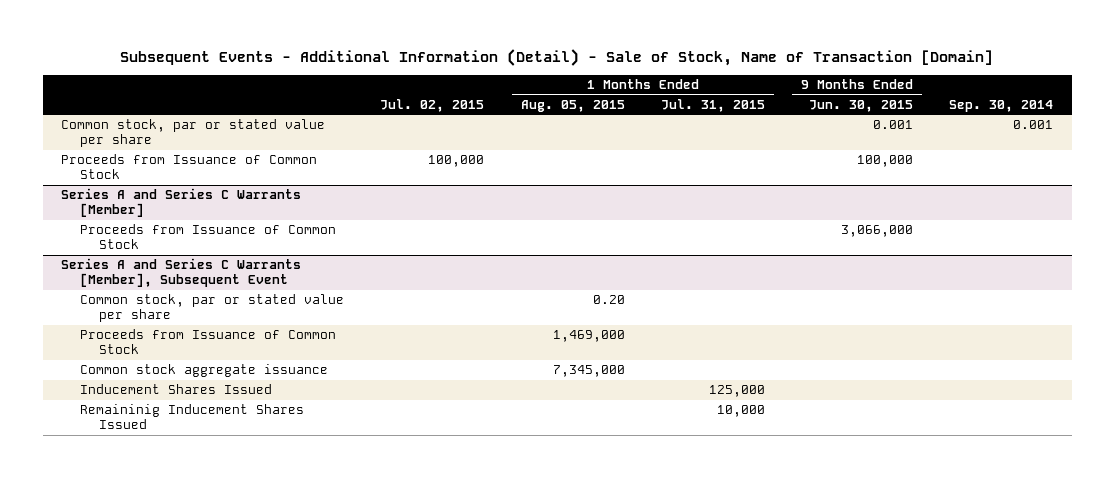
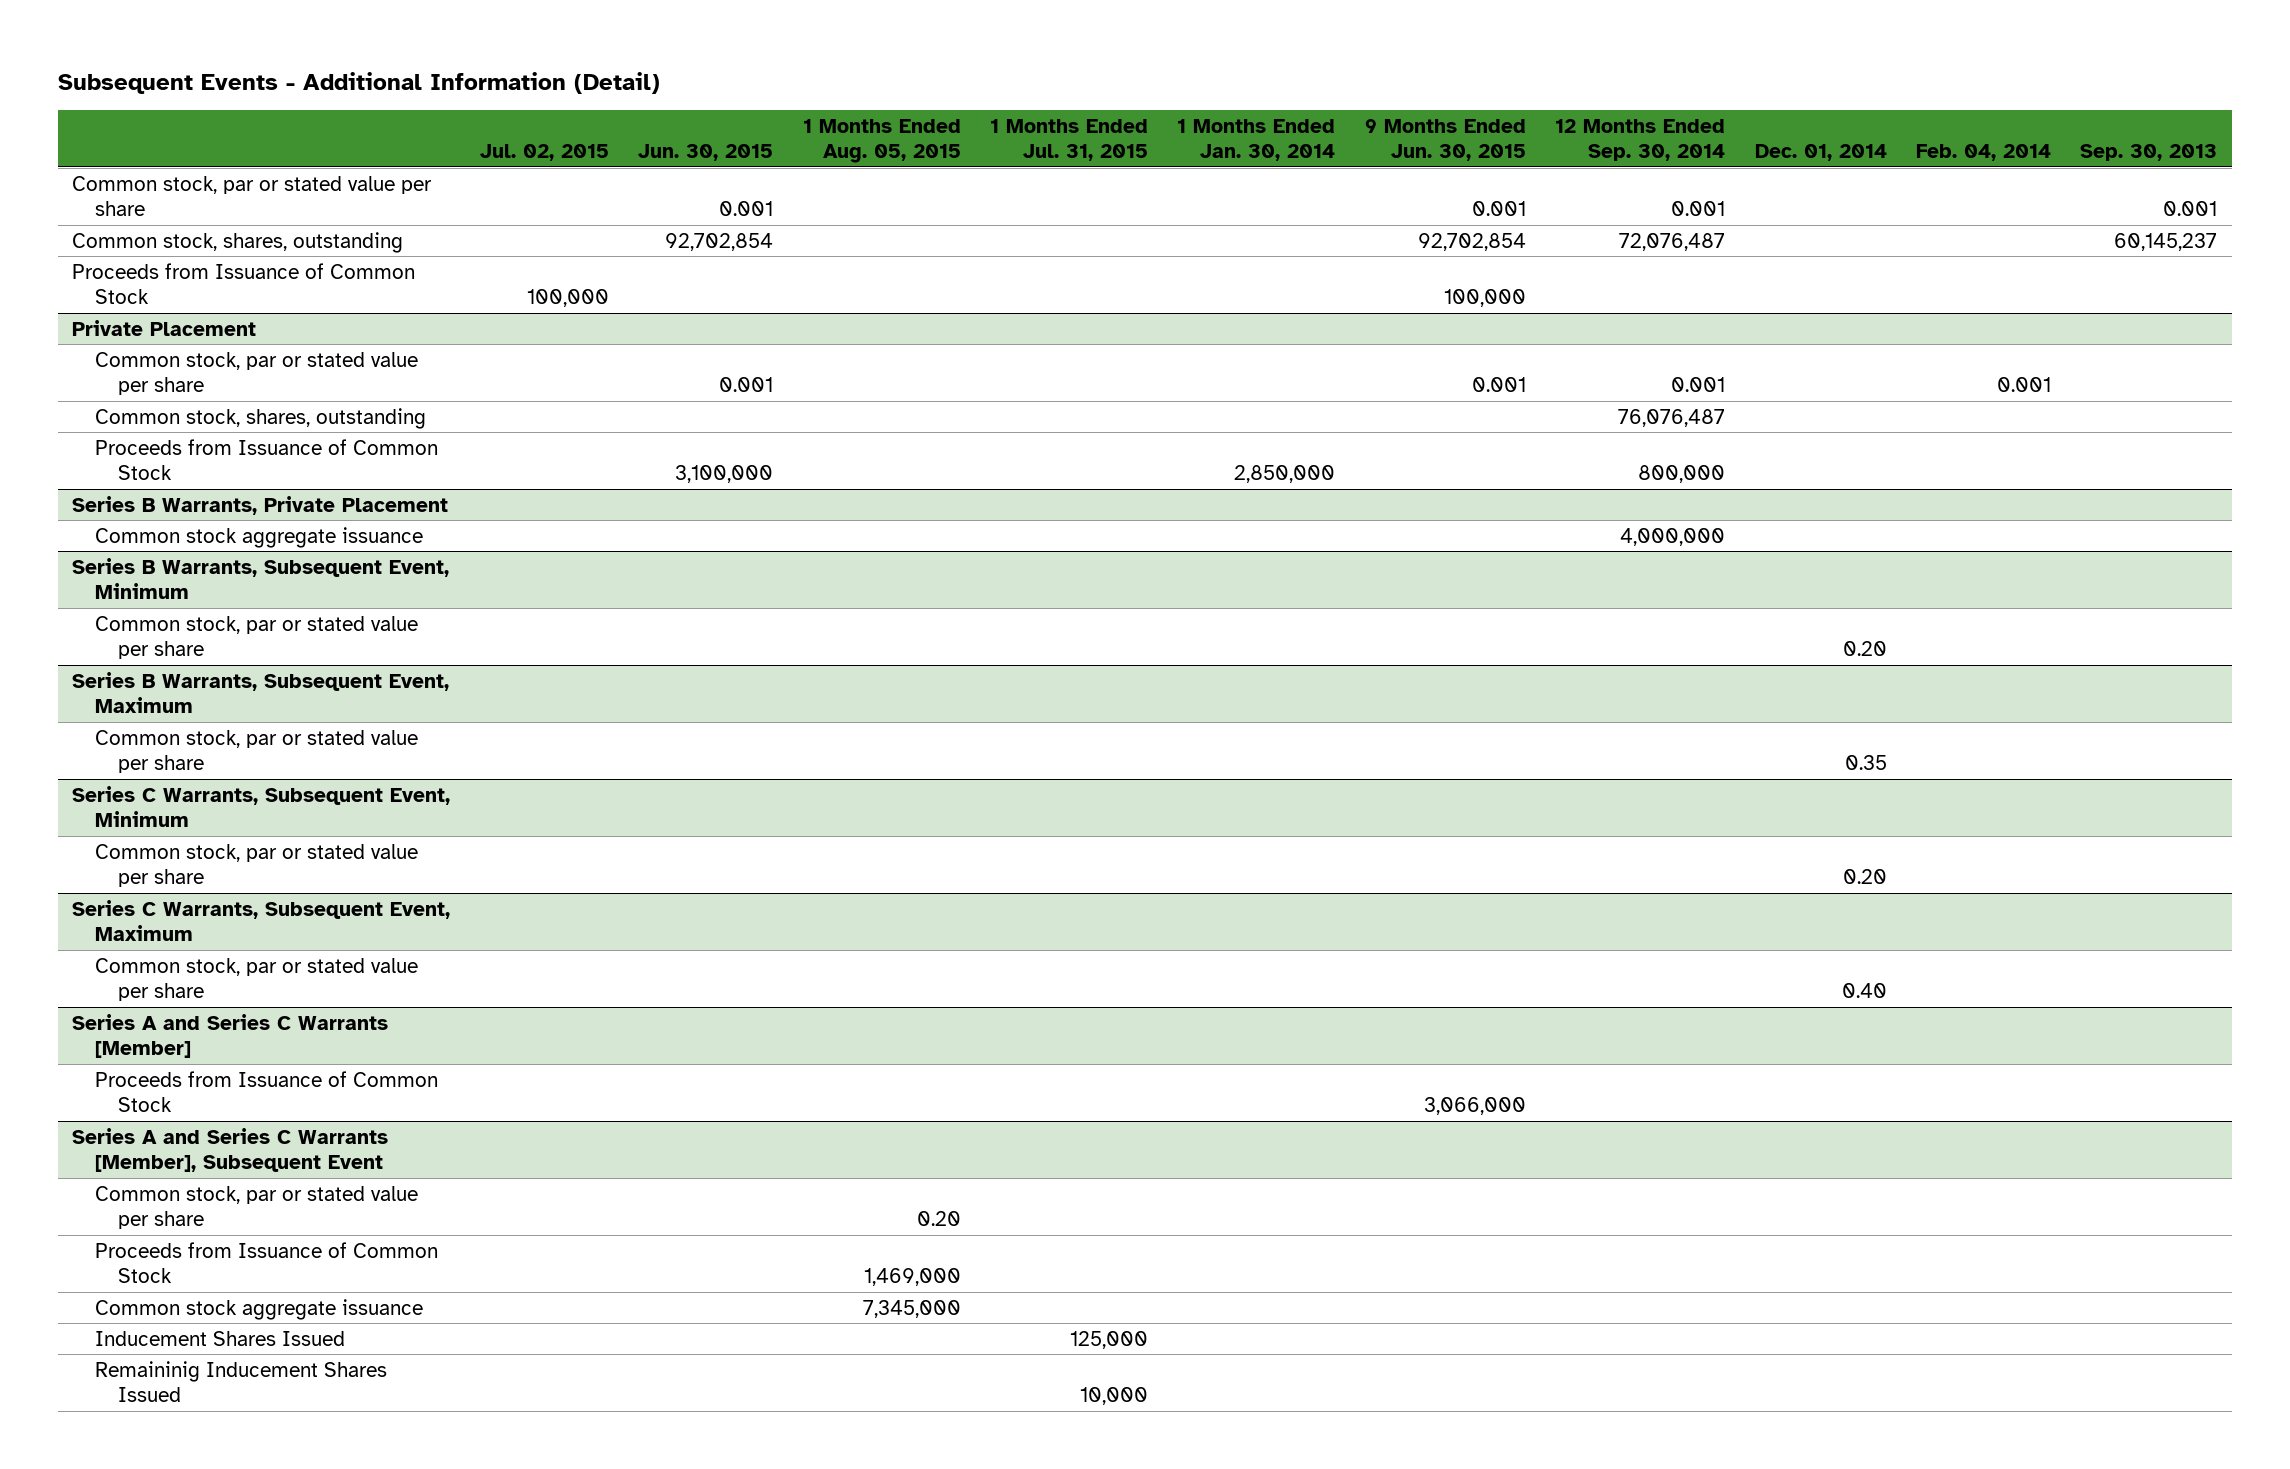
[120,49,994,67] Subsequent Events - Additional Information (Detail) - Sale of Stock, Name of Transaction [Domain] -> [57,71,660,94] Subsequent Events - Additional Information (Detail)
[949,99,1054,112] Sep. 30, 2014 -> none
none -> [638,144,774,162] Jun. 30, 2015
none -> [1177,118,1336,162] 1 Months Ended Jan. 30, 2014
none -> [1555,118,1726,162] 12 Months Ended Sep. 30, 2014
none -> [1754,144,1887,162] Dec. 01, 2014
none -> [1916,144,2052,162] Feb. 04, 2014
none -> [2080,144,2218,162] Sep. 30, 2013
none -> [72,231,404,253] Common stock, shares, outstanding
none -> [72,319,257,336] Private Placement
none -> [95,351,419,396] Common stock, par or stated value per share
none -> [95,407,427,429] Common stock, shares, outstanding
none -> [95,438,439,481] Proceeds from Issuance of Common Stock
none -> [72,495,449,515] Series B Warrants, Private Placement
none -> [95,526,424,548] Common stock aggregate issuance
none -> [72,557,450,600] Series B Warrants, Subsequent Event, Minimum
none -> [95,615,419,660] Common stock, par or stated value per share
none -> [72,671,450,714] Series B Warrants, Subsequent Event, Maximum
none -> [95,729,419,774] Common stock, par or stated value per share
none -> [72,785,451,828] Series C Warrants, Subsequent Event, Minimum
none -> [95,843,419,888] Common stock, par or stated value per share
none -> [72,899,451,942] Series C Warrants, Subsequent Event, Maximum
none -> [95,957,419,1002] Common stock, par or stated value per share

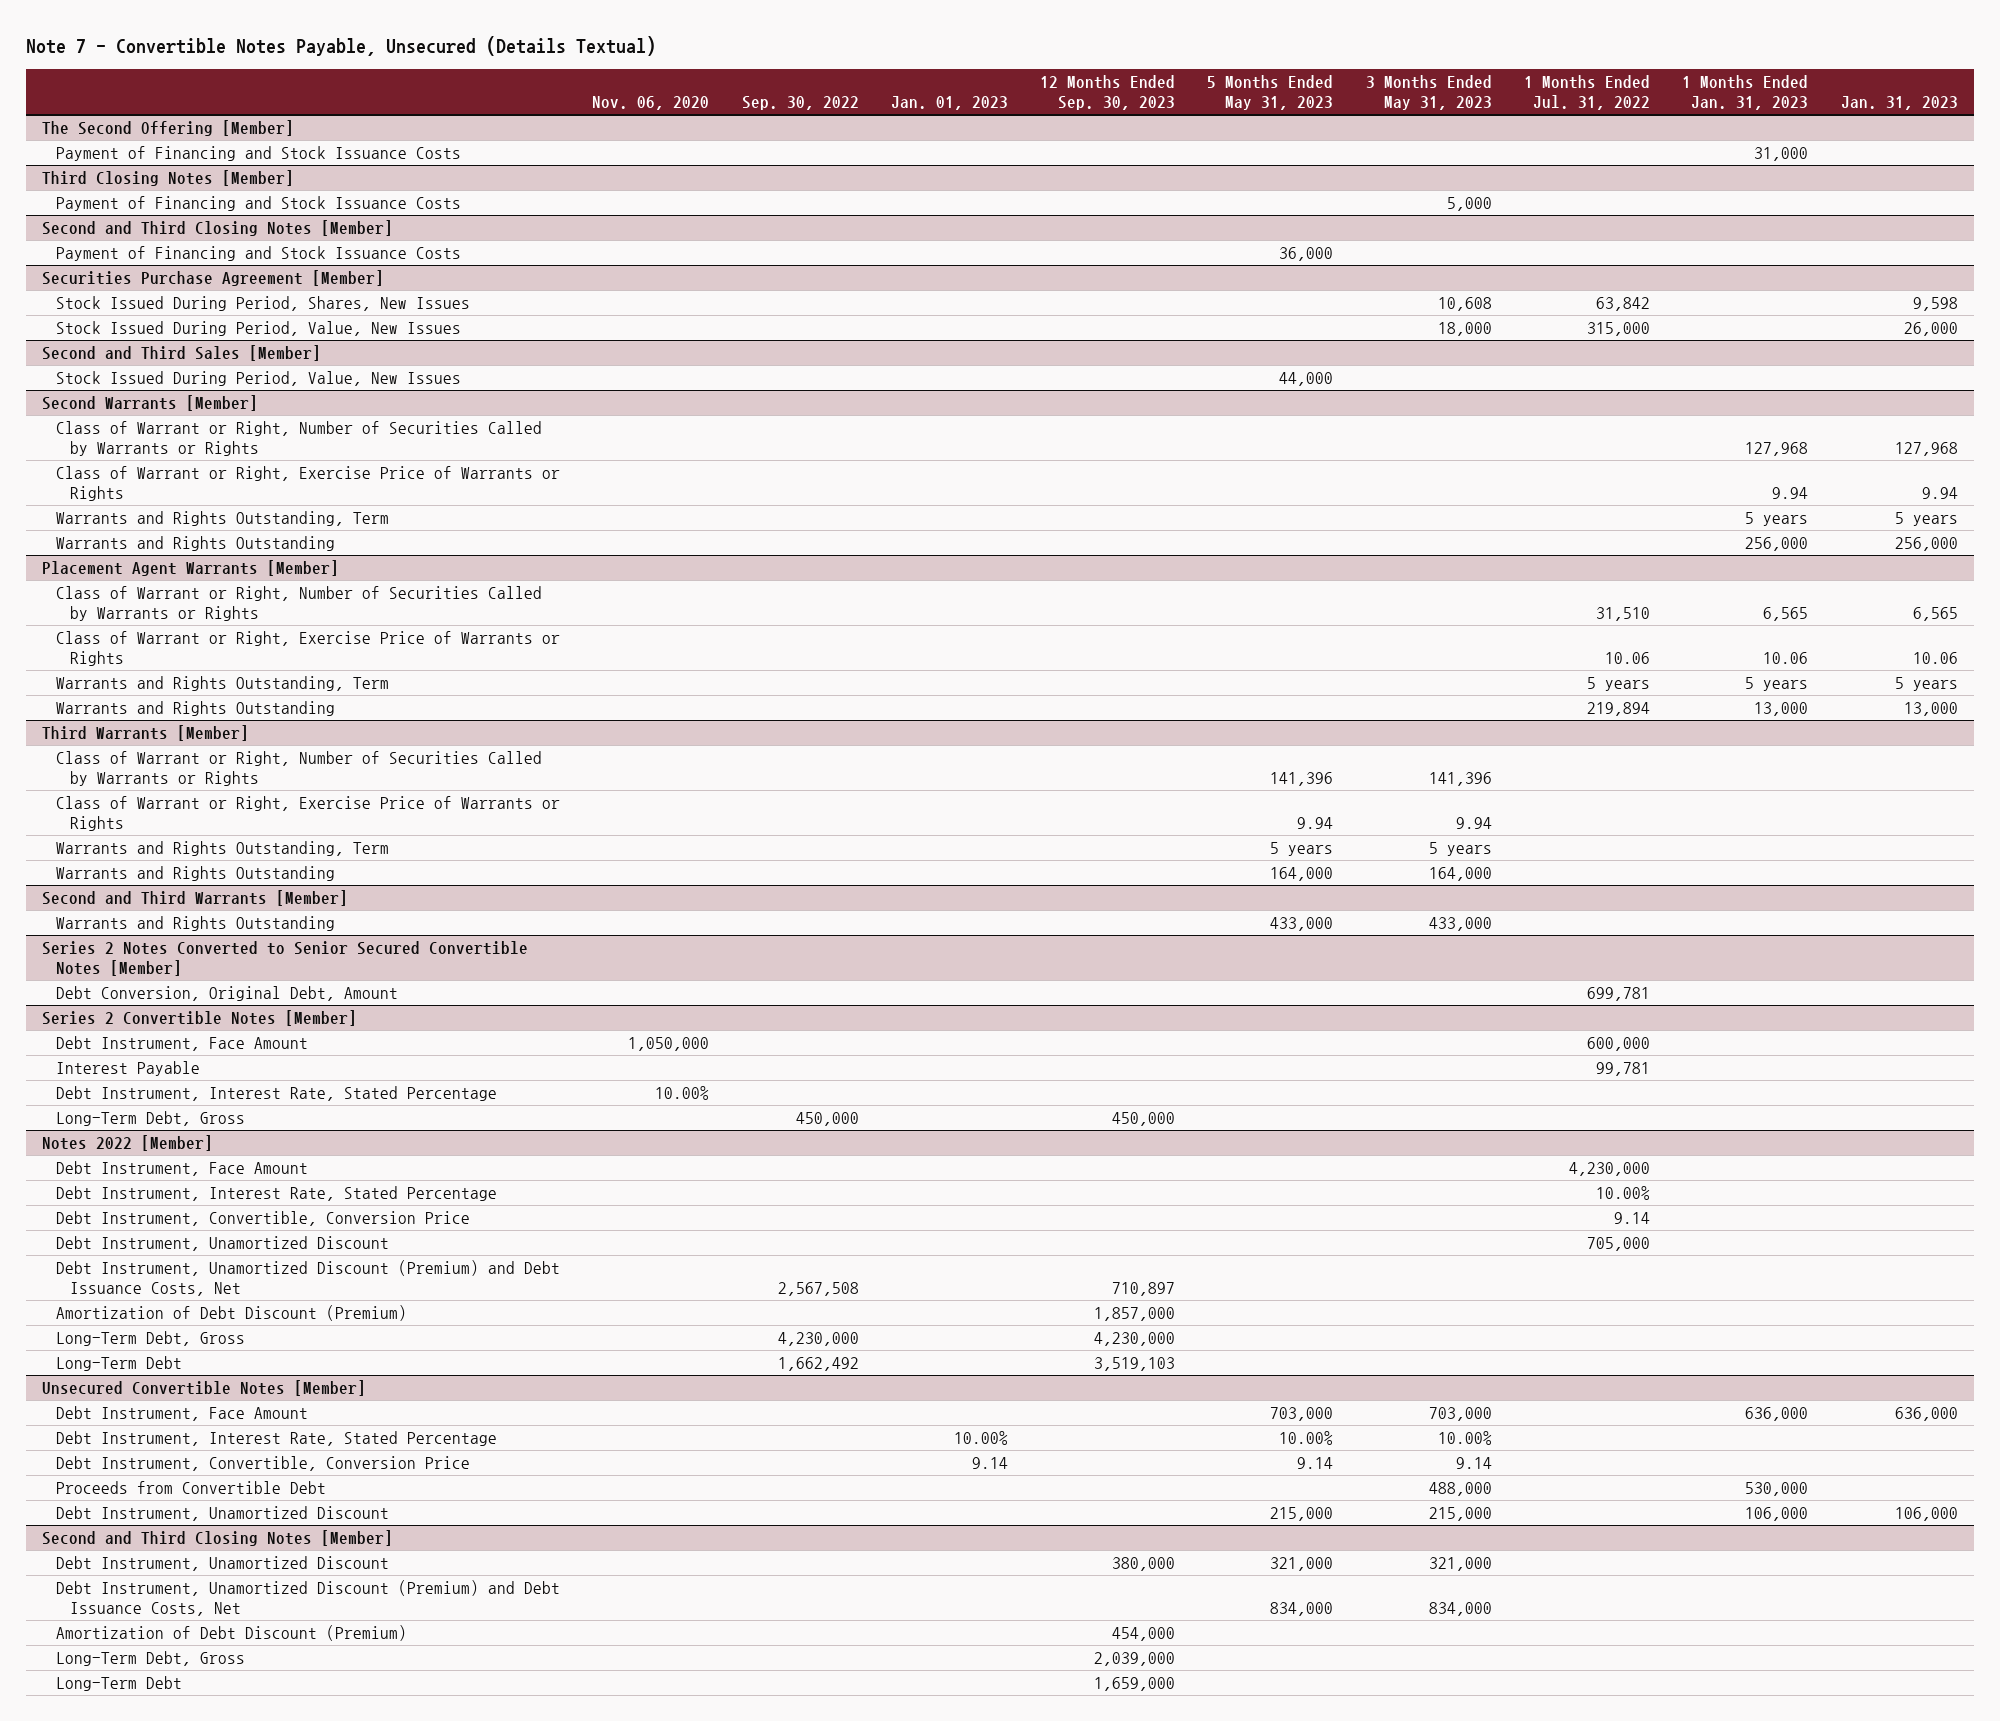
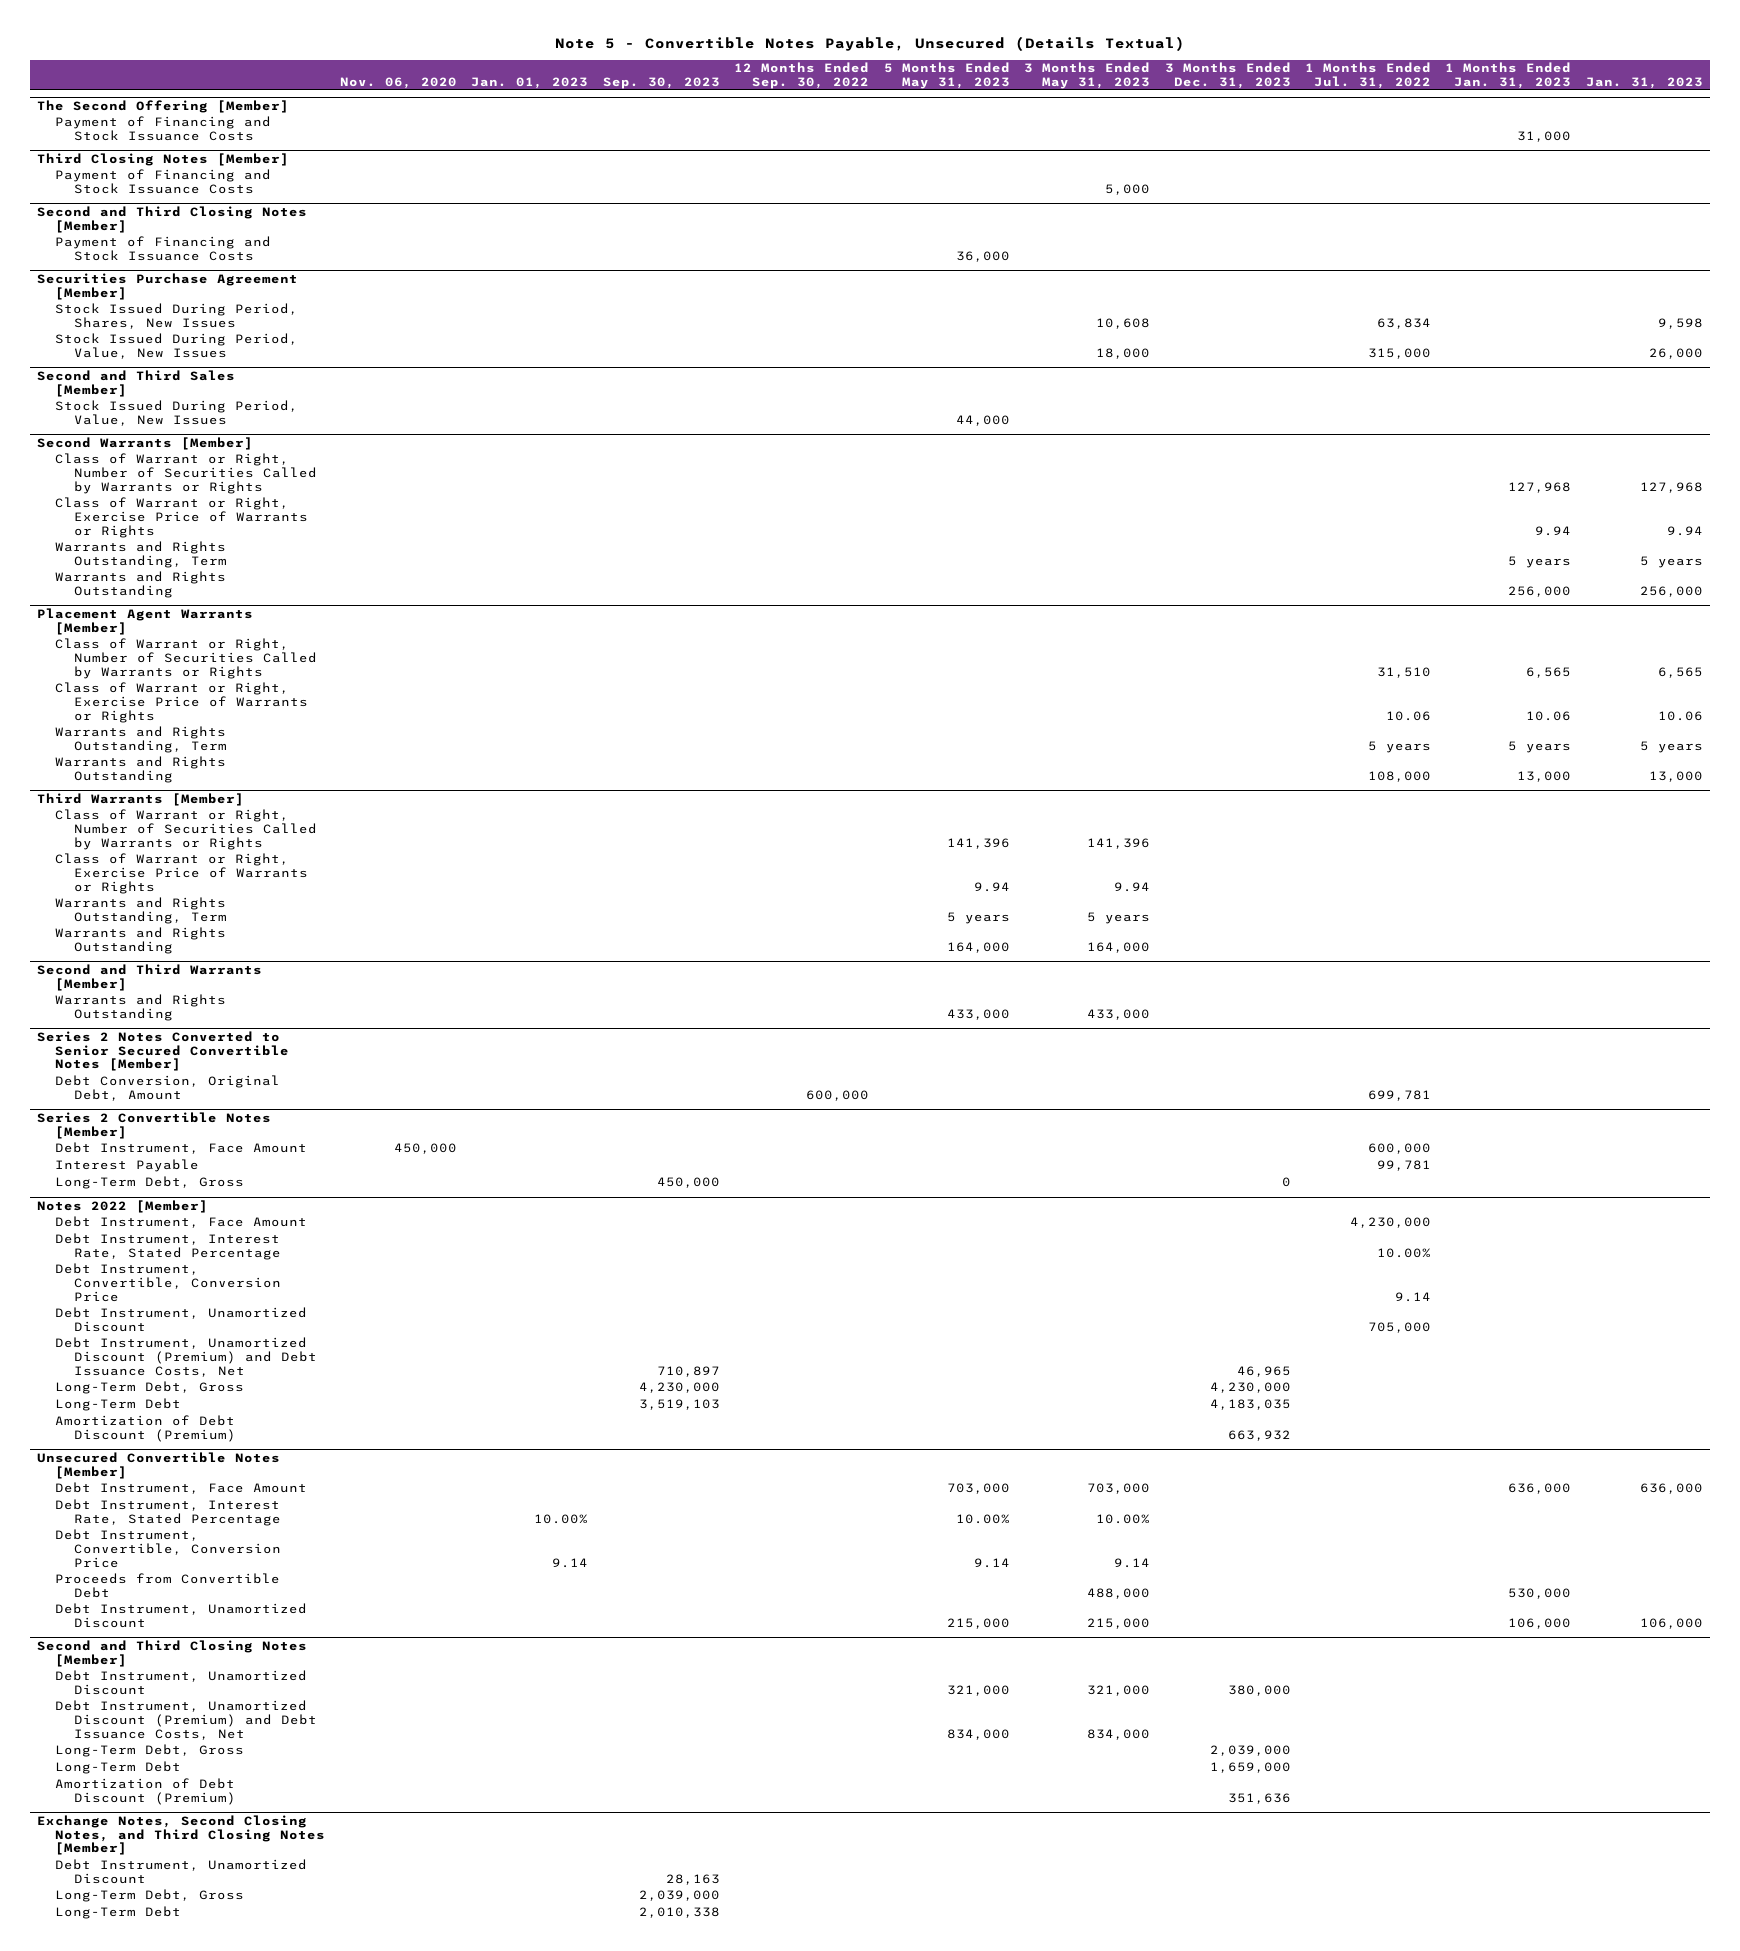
[26,36,657,57] Note 7 - Convertible Notes Payable, Unsecured (Details Textual) -> [554,35,1185,51] Note 5 - Convertible Notes Payable, Unsecured (Details Textual)
[741,96,859,111] Sep. 30, 2022 -> none
[1040,75,1176,111] 12 Months Ended Sep. 30, 2023 -> none
none -> [602,76,720,89] Sep. 30, 2023
none -> [734,61,870,89] 12 Months Ended Sep. 30, 2022
none -> [1164,61,1291,89] 3 Months Ended Dec. 31, 2023
[1595,296,1650,311] 63,842 -> [1377,318,1432,330] 63,834
[1586,701,1650,716] 219,894 -> [1368,771,1432,783] 108,000
[628,1036,710,1051] 1,050,000 -> [393,1143,457,1155] 450,000
[56,1085,498,1101] Debt Instrument, Interest Rate, Stated Percentage -> none
[56,1304,408,1321] Amortization of Debt Discount (Premium) -> [55,1415,236,1443] Amortization of Debt Discount (Premium)
[56,1624,408,1641] Amortization of Debt Discount (Premium) -> [55,1778,236,1806] Amortization of Debt Discount (Premium)
none -> [36,1815,326,1856] Exchange Notes, Second Closing Notes, and Third Closing Notes [Member]
none -> [55,1859,308,1885] Debt Instrument, Unamortized Discount
none -> [55,1889,245,1903] Long-Term Debt, Gross
none -> [55,1906,182,1920] Long-Term Debt

